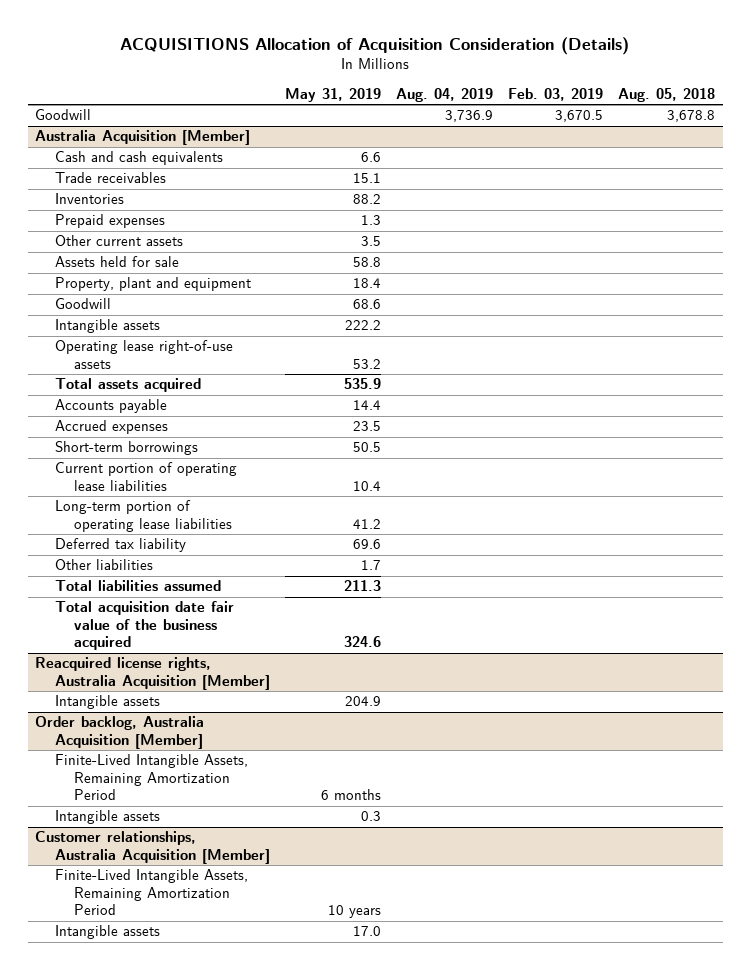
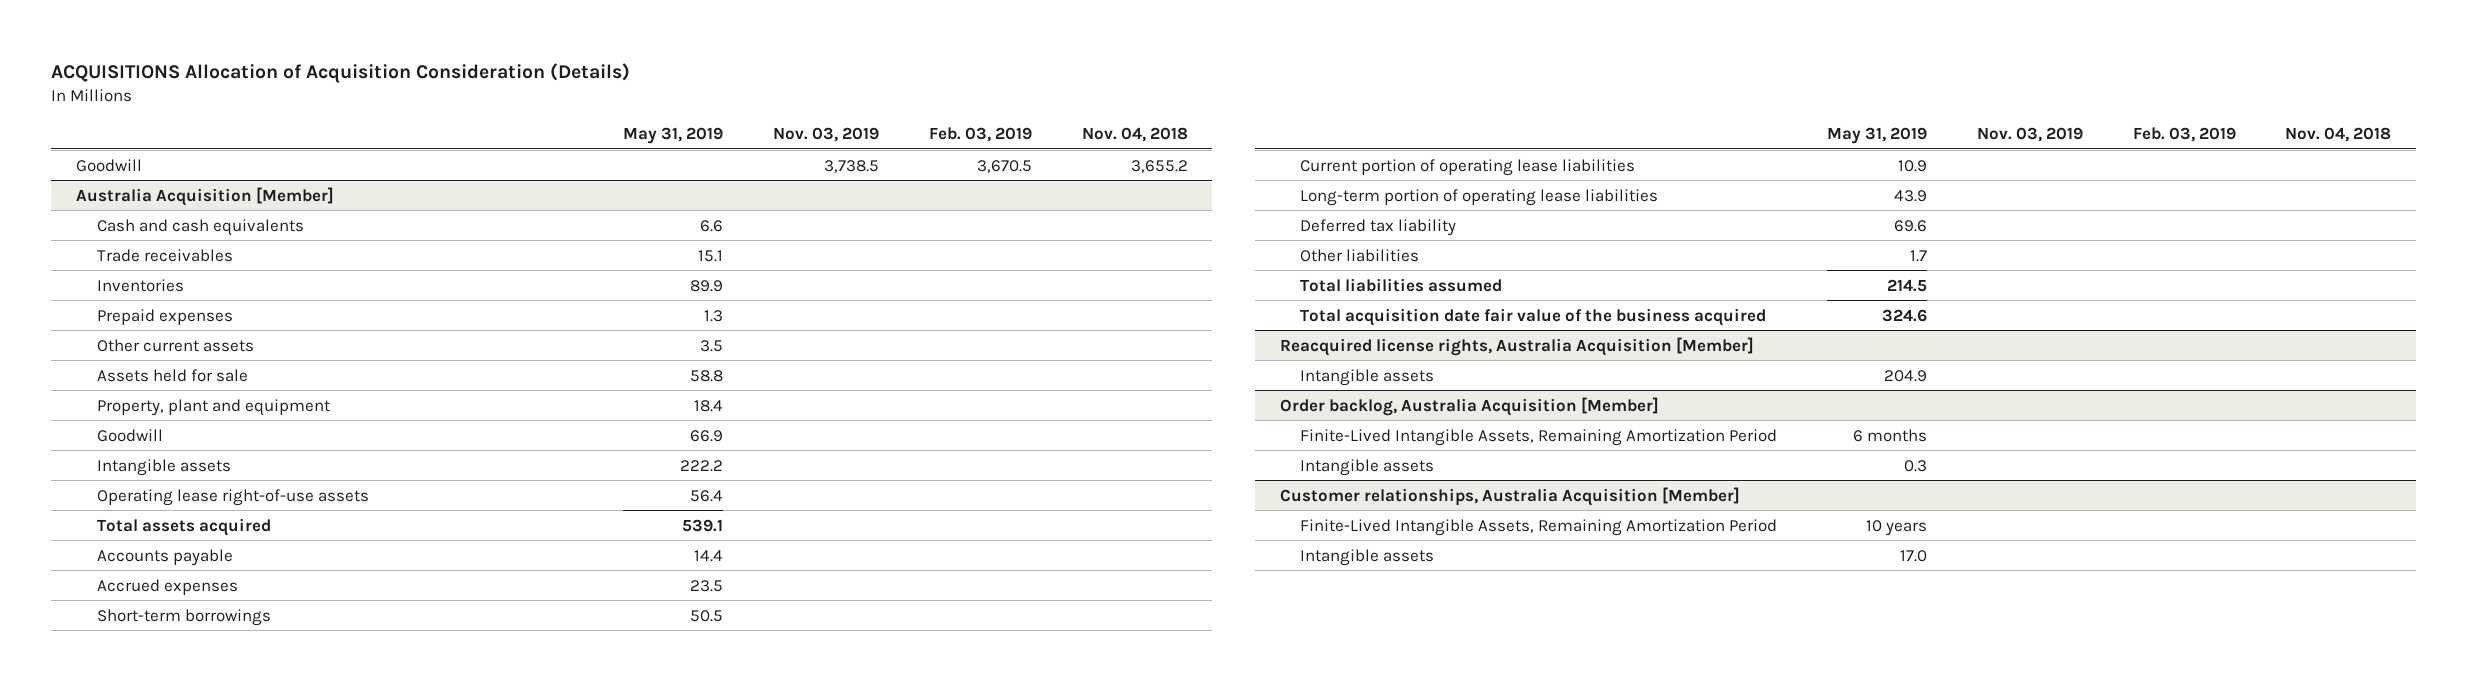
[396,87,494,102] Aug. 04, 2019 -> none
[618,87,716,102] Aug. 05, 2018 -> none
none -> [773,127,880,143] Nov. 03, 2019
none -> [1081,127,1188,143] Nov. 04, 2018
[352,194,381,205] 88.2 -> [690,279,724,292] 89.9
[352,299,381,310] 68.6 -> [690,429,724,442] 66.9
[352,358,381,369] 53.2 -> [690,489,724,502] 56.4
[343,378,381,390] 535.9 -> [682,518,724,532] 539.1
[352,480,381,491] 10.4 -> [1898,159,1928,172] 10.9
[352,518,381,529] 41.2 -> [1894,189,1928,202] 43.9
[343,580,381,592] 211.3 -> [1887,278,1928,292] 214.5

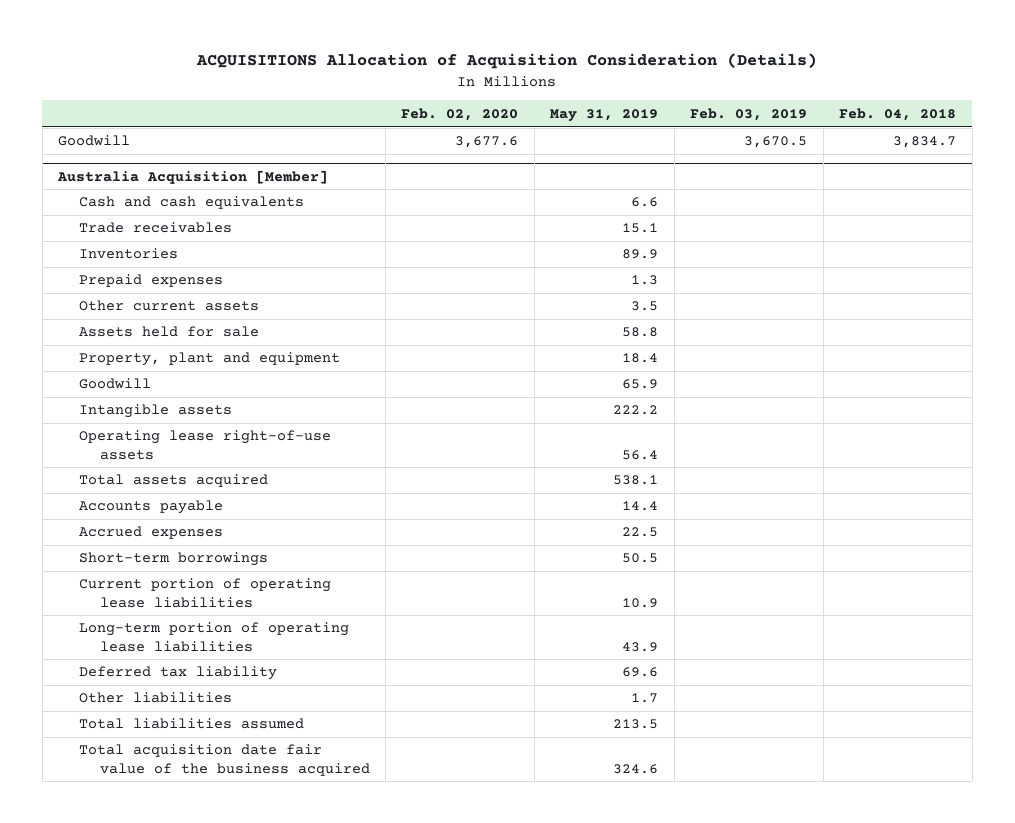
[773,127,880,143] Nov. 03, 2019 -> none
[1081,127,1188,143] Nov. 04, 2018 -> none
none -> [401,107,519,121] Feb. 02, 2020
none -> [839,107,957,121] Feb. 04, 2018
[690,429,724,442] 66.9 -> [622,379,659,390] 65.9
[682,518,724,532] 539.1 -> [613,475,659,486] 538.1
[690,579,724,592] 23.5 -> [622,527,659,538] 22.5
[1887,278,1928,292] 214.5 -> [613,719,659,730] 213.5
[1280,336,1755,356] Reacquired license rights, Australia Acquisition [Member] -> none
[1300,368,1435,386] Intangible assets -> none
[1280,396,1660,416] Order backlog, Australia Acquisition [Member] -> none
[1300,428,1778,446] Finite-Lived Intangible Assets, Remaining Amortization Period -> none
[1300,458,1435,476] Intangible assets -> none
[1280,486,1741,506] Customer relationships, Australia Acquisition [Member] -> none
[1300,518,1778,536] Finite-Lived Intangible Assets, Remaining Amortization Period -> none
[1300,548,1435,566] Intangible assets -> none

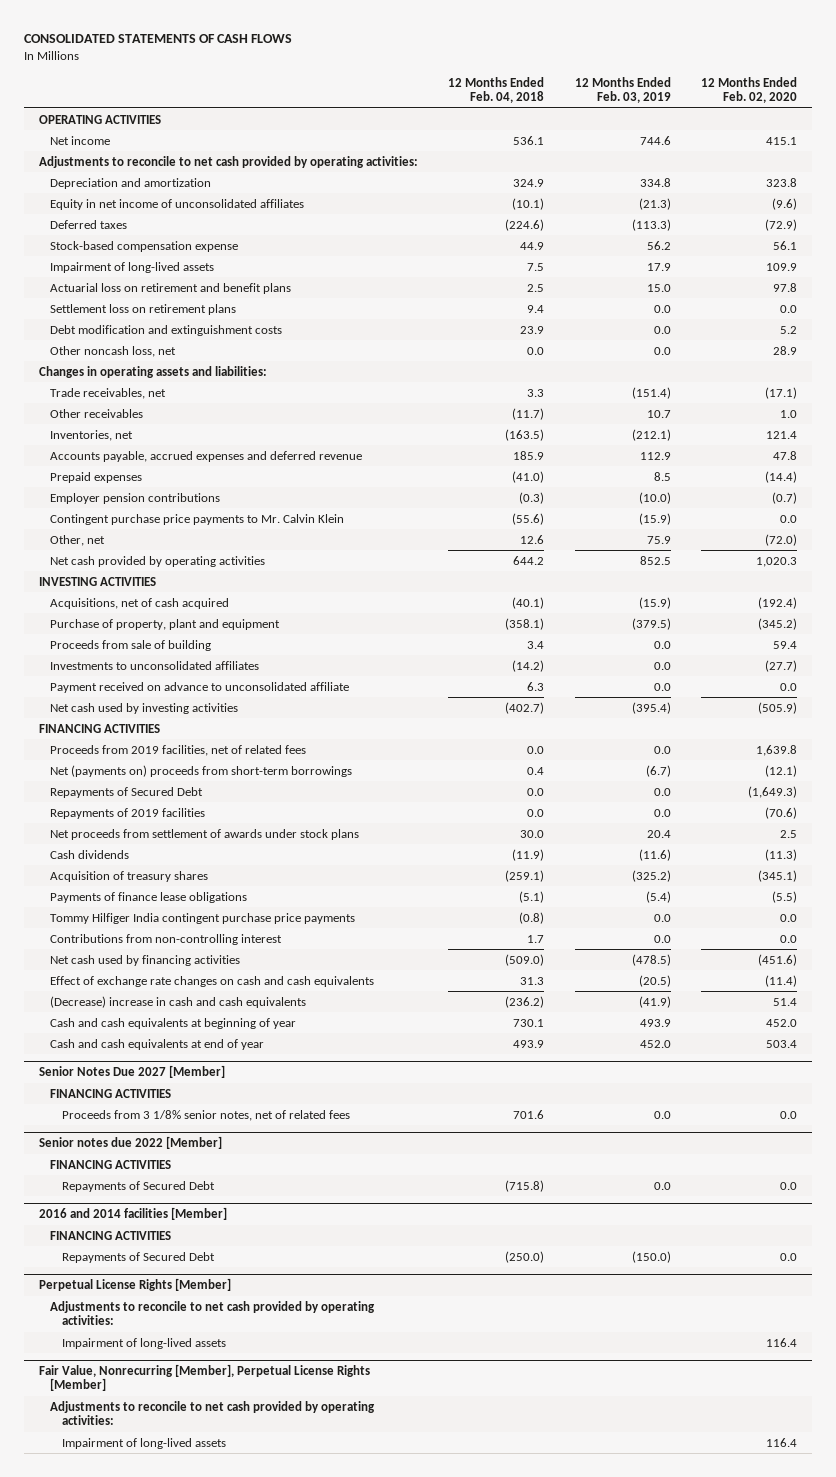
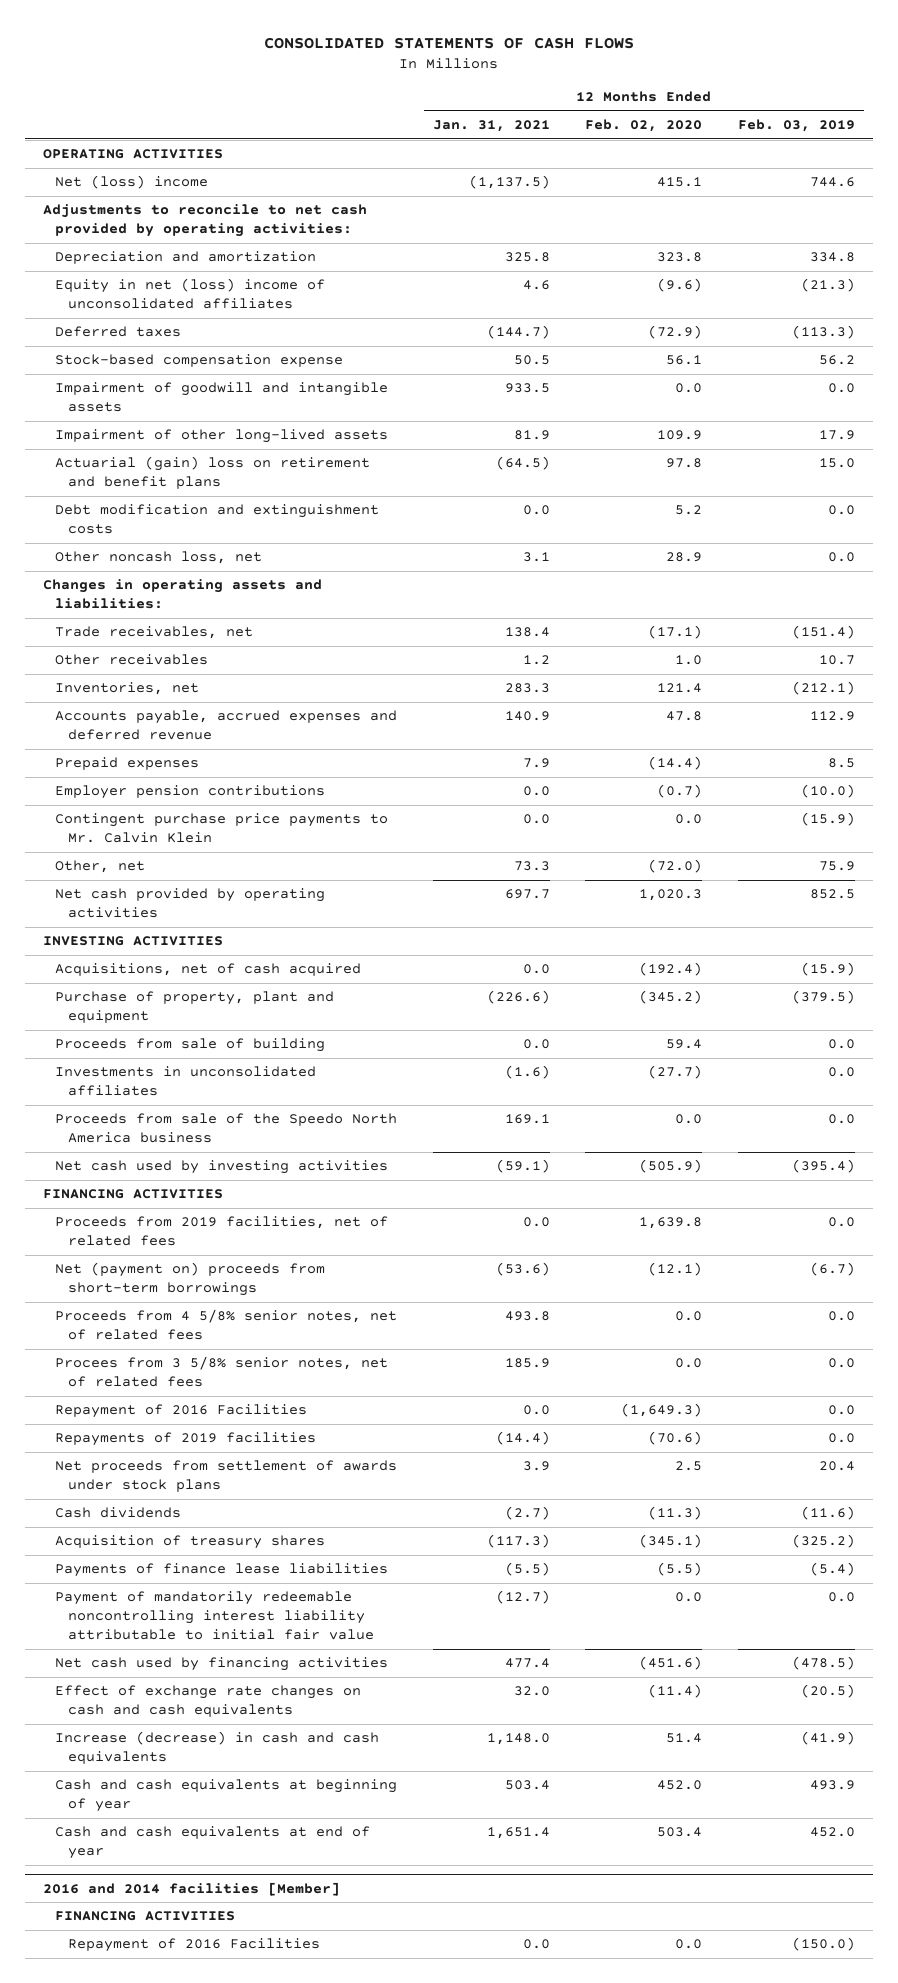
[448,76,545,103] 12 Months Ended Feb. 04, 2018 -> none
none -> [432,120,550,133] Jan. 31, 2021
[50,135,111,145] Net income -> [55,175,209,190] Net (loss) income
[50,198,305,210] Equity in net income of unconsolidated affiliates -> [55,278,326,310] Equity in net (loss) income of unconsolidated affiliates
[50,303,237,315] Settlement loss on retirement plans -> none
none -> [55,382,389,413] Impairment of goodwill and intangible assets
[50,261,215,273] Impairment of long-lived assets -> [55,429,389,444] Impairment of other long-lived assets
[50,282,292,294] Actuarial loss on retirement and benefit plans -> [55,456,371,490] Actuarial (gain) loss on retirement and benefit plans
[50,681,350,693] Payment received on advance to unconsolidated affiliate -> none
[50,660,260,670] Investments to unconsolidated affiliates -> [55,1066,317,1097] Investments in unconsolidated affiliates
none -> [55,1113,398,1144] Proceeds from sale of the Speedo North America business
[50,764,353,777] Net (payments on) proceeds from short-term borrowings -> [55,1262,326,1297] Net (payment on) proceeds from short-term borrowings
none -> [55,1309,398,1341] Proceeds from 4 5/8% senior notes, net of related fees
none -> [55,1356,389,1388] Procees from 3 5/8% senior notes, net of related fees
[50,786,204,798] Repayments of Secured Debt -> [55,1404,308,1419] Repayment of 2016 Facilities
[50,912,356,924] Tommy Hilfiger India contingent purchase price payments -> none
[50,933,283,945] Contributions from non-controlling interest -> none
[50,891,248,903] Payments of finance lease obligations -> [55,1563,389,1578] Payments of finance lease liabilities
none -> [55,1591,374,1641] Payment of mandatorily redeemable noncontrolling interest liability attributable to initial fair value
[50,995,307,1008] (Decrease) increase in cash and cash equivalents -> [55,1731,380,1765] Increase (decrease) in cash and cash equivalents
[38,1064,225,1078] Senior Notes Due 2027 [Member] -> none
[50,1088,172,1098] FINANCING ACTIVITIES -> none
[61,1109,350,1121] Proceeds from 3 1/8% senior notes, net of related fees -> none
[38,1135,222,1149] Senior notes due 2022 [Member] -> none
[50,1159,172,1169] FINANCING ACTIVITIES -> none
[61,1180,215,1192] Repayments of Secured Debt -> none
[38,1277,231,1291] Perpetual License Rights [Member] -> none
[50,1300,376,1325] Adjustments to reconcile to net cash provided by operating activities: -> none
[61,1337,226,1349] Impairment of long-lived assets -> none
[38,1363,370,1392] Fair Value, Nonrecurring [Member], Perpetual License Rights [Member] -> none
[50,1400,376,1425] Adjustments to reconcile to net cash provided by operating activities: -> none
[61,1437,226,1449] Impairment of long-lived assets -> none
[61,1251,215,1263] Repayments of Secured Debt -> [67,1938,320,1953] Repayment of 2016 Facilities

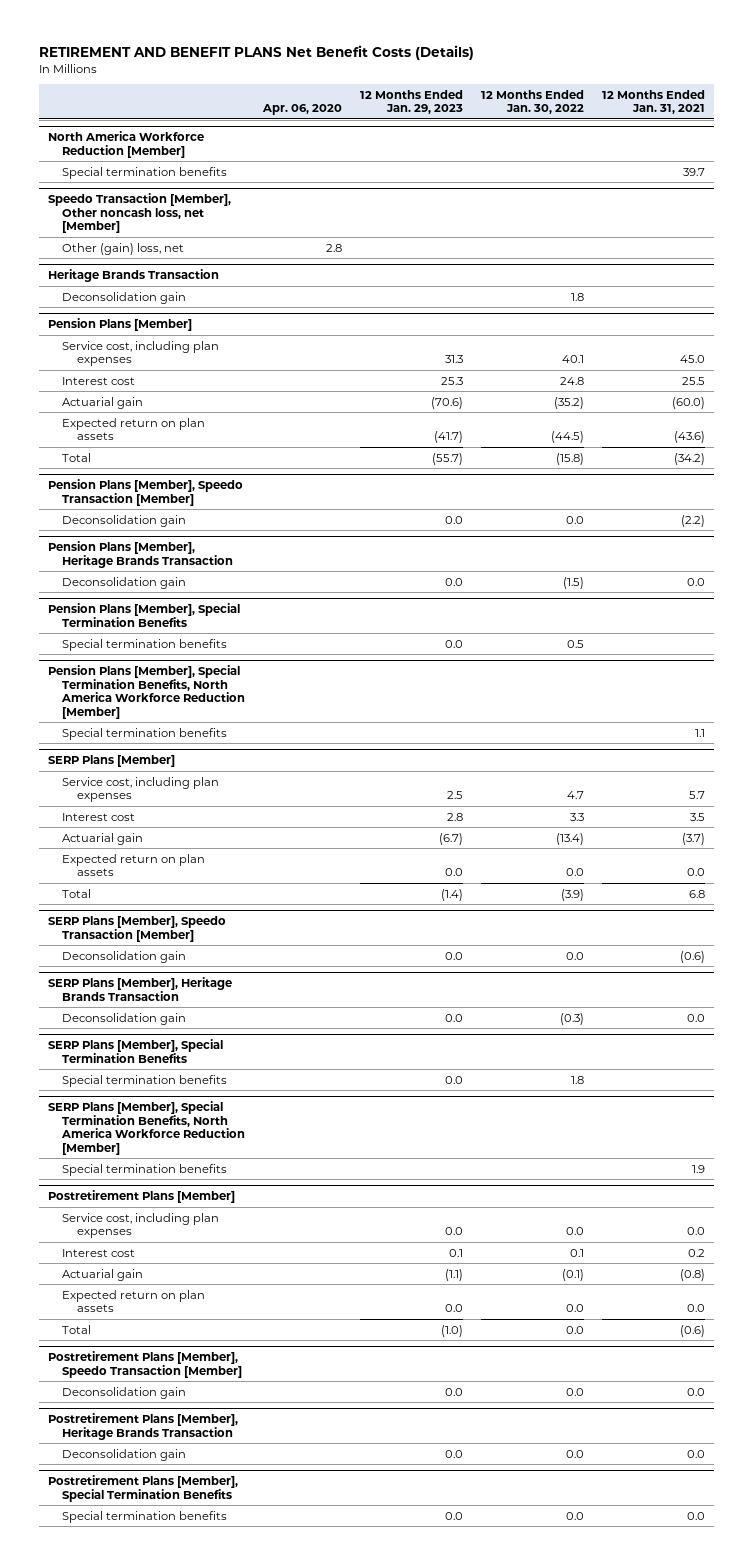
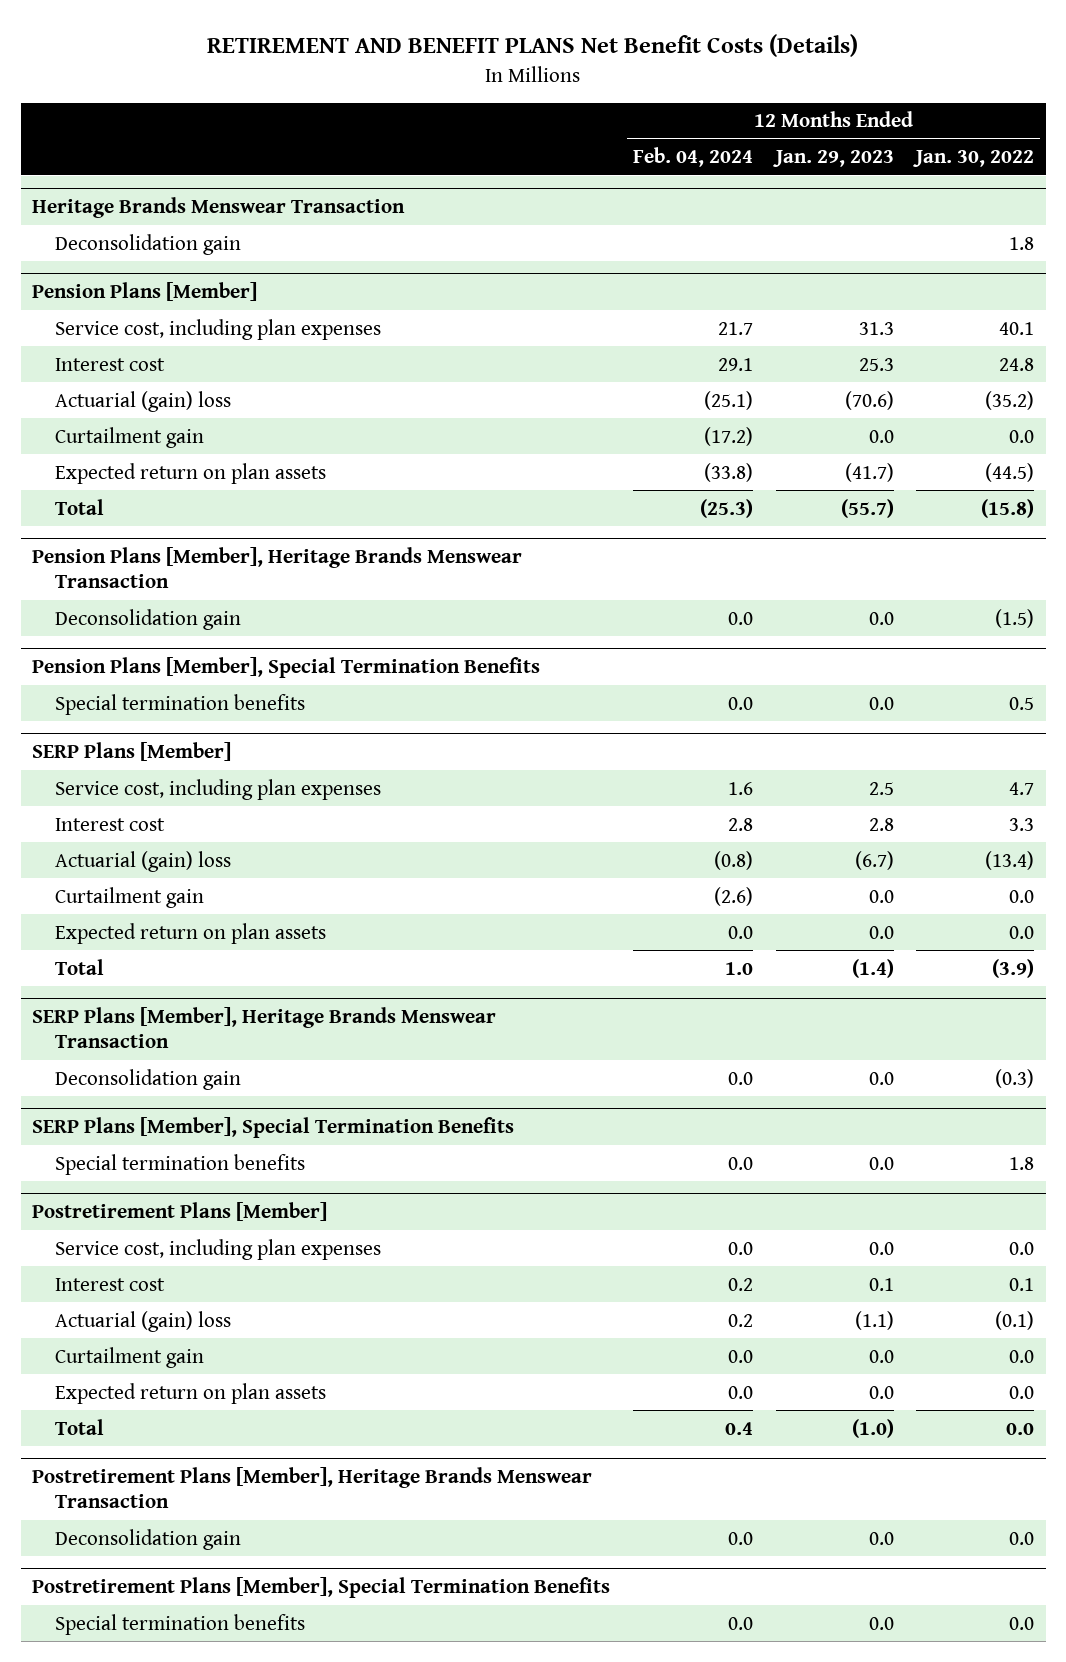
[262,104,343,116] Apr. 06, 2020 -> none
[601,89,705,115] 12 Months Ended Jan. 31, 2021 -> none
none -> [632,147,753,168] Feb. 04, 2024
[47,131,204,158] North America Workforce Reduction [Member] -> none
[62,166,228,179] Special termination benefits -> none
[47,193,231,234] Speedo Transaction [Member], Other noncash loss, net [Member] -> none
[62,242,185,255] Other (gain) loss, net -> none
[47,269,219,283] Heritage Brands Transaction -> [32,197,406,219] Heritage Brands Menswear Transaction
[62,396,144,409] Actuarial gain -> [54,390,231,412] Actuarial (gain) loss
none -> [54,426,204,448] Curtailment gain
[47,479,243,506] Pension Plans [Member], Speedo Transaction [Member] -> none
[62,514,187,527] Deconsolidation gain -> none
[47,541,234,568] Pension Plans [Member], Heritage Brands Transaction -> [32,547,523,589] Pension Plans [Member], Heritage Brands Menswear Transaction
[47,665,246,719] Pension Plans [Member], Special Termination Benefits, North America Workforce Reduction [Member] -> none
[62,727,228,740] Special termination benefits -> none
[62,832,144,845] Actuarial gain -> [54,850,231,872] Actuarial (gain) loss
none -> [54,886,204,908] Curtailment gain
[47,916,226,942] SERP Plans [Member], Speedo Transaction [Member] -> none
[62,950,187,963] Deconsolidation gain -> none
[47,977,232,1001] SERP Plans [Member], Heritage Brands Transaction -> [32,1007,497,1049] SERP Plans [Member], Heritage Brands Menswear Transaction
[47,1101,246,1155] SERP Plans [Member], Special Termination Benefits, North America Workforce Reduction [Member] -> none
[62,1163,228,1176] Special termination benefits -> none
[62,1268,144,1281] Actuarial gain -> [54,1310,231,1332] Actuarial (gain) loss
none -> [54,1346,204,1368] Curtailment gain
[47,1351,243,1378] Postretirement Plans [Member], Speedo Transaction [Member] -> none
[62,1386,187,1399] Deconsolidation gain -> none
[47,1413,238,1440] Postretirement Plans [Member], Heritage Brands Transaction -> [32,1467,593,1509] Postretirement Plans [Member], Heritage Brands Menswear Transaction

